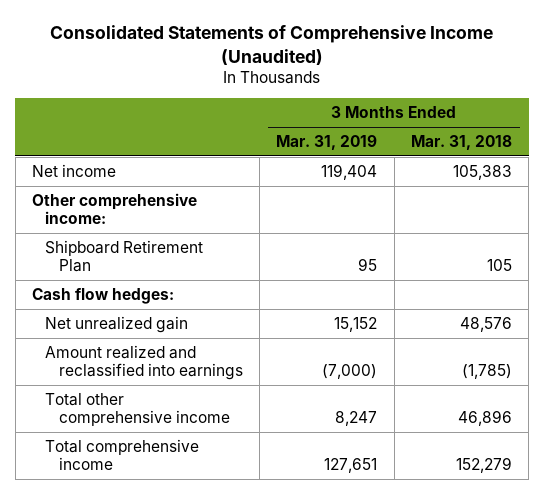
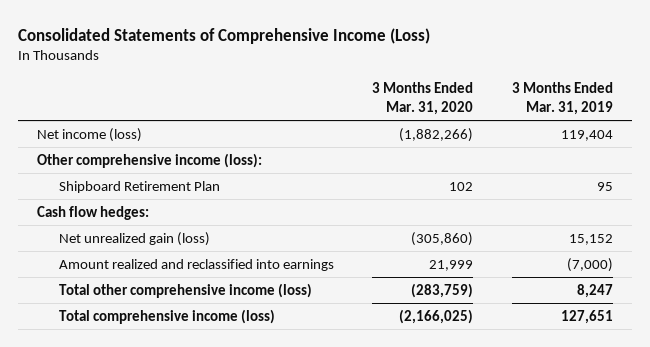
[49,24,493,65] Consolidated Statements of Comprehensive Income (Unaudited) -> [18,27,431,44] Consolidated Statements of Comprehensive Income (Loss)
[410,134,512,150] Mar. 31, 2018 -> none
none -> [372,81,474,115] 3 Months Ended Mar. 31, 2020
[31,163,116,177] Net income -> [37,127,143,142] Net income (loss)
[31,192,197,225] Other comprehensive income: -> [37,152,263,168] Other comprehensive income (loss):
[45,315,189,333] Net unrealized gain -> [58,231,210,246] Net unrealized gain (loss)
[45,392,230,427] Total other comprehensive income -> [58,282,312,298] Total other comprehensive income (loss)
[45,438,200,471] Total comprehensive income -> [58,308,275,324] Total comprehensive income (loss)

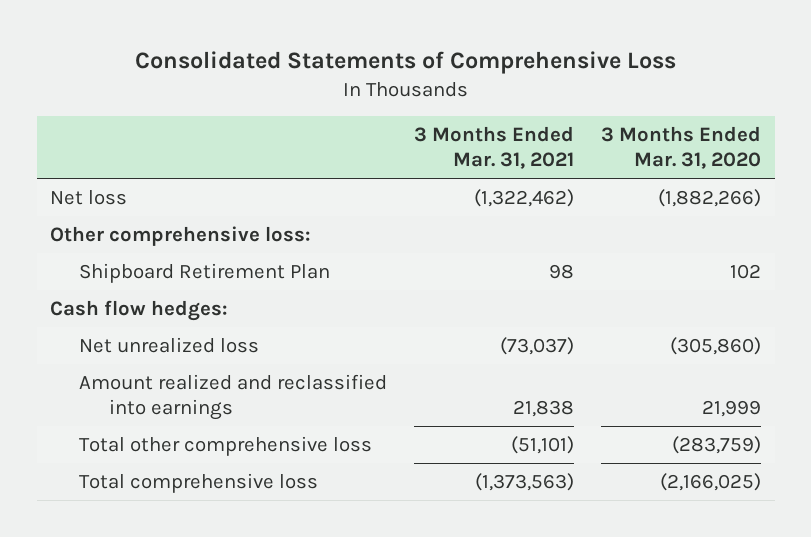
[18,27,431,44] Consolidated Statements of Comprehensive Income (Loss) -> [134,51,676,75] Consolidated Statements of Comprehensive Loss
[511,81,613,115] 3 Months Ended Mar. 31, 2019 -> none
none -> [414,126,575,170] 3 Months Ended Mar. 31, 2021
[37,127,143,142] Net income (loss) -> [49,189,127,205] Net loss
[37,152,263,168] Other comprehensive income (loss): -> [49,225,311,246] Other comprehensive loss:
[58,231,210,246] Net unrealized gain (loss) -> [79,336,260,353] Net unrealized loss
[58,282,312,298] Total other comprehensive income (loss) -> [79,435,373,456] Total other comprehensive loss
[58,308,275,324] Total comprehensive income (loss) -> [79,472,319,493] Total comprehensive loss

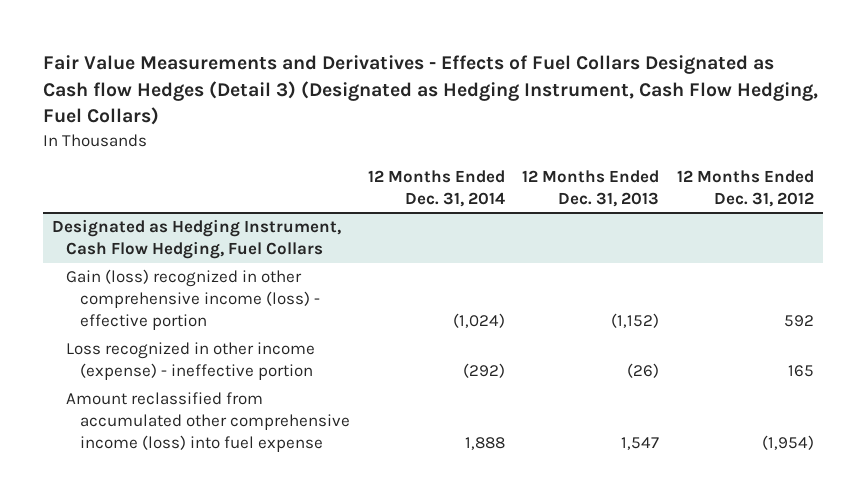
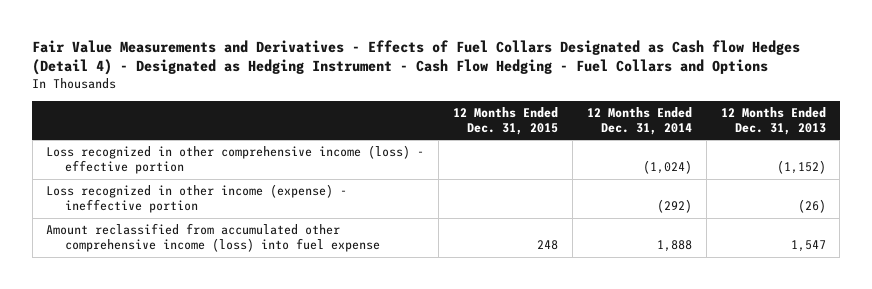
[42,55,818,126] Fair Value Measurements and Derivatives - Effects of Fuel Collars Designated as Cash flow Hedges (Detail 3) (Designated as Hedging Instrument, Cash Flow Hedging, Fuel Collars) -> [32,39,801,76] Fair Value Measurements and Derivatives - Effects of Fuel Collars Designated as Cash flow Hedges (Detail 4) - Designated as Hedging Instrument - Cash Flow Hedging - Fuel Collars and Options
[676,169,814,207] 12 Months Ended Dec. 31, 2012 -> none
none -> [453,106,559,135] 12 Months Ended Dec. 31, 2015
[51,219,341,260] Designated as Hedging Instrument, Cash Flow Hedging, Fuel Collars -> none
[65,269,321,331] Gain (loss) recognized in other comprehensive income (loss) - effective portion -> [46,145,425,175] Loss recognized in other comprehensive income (loss) - effective portion

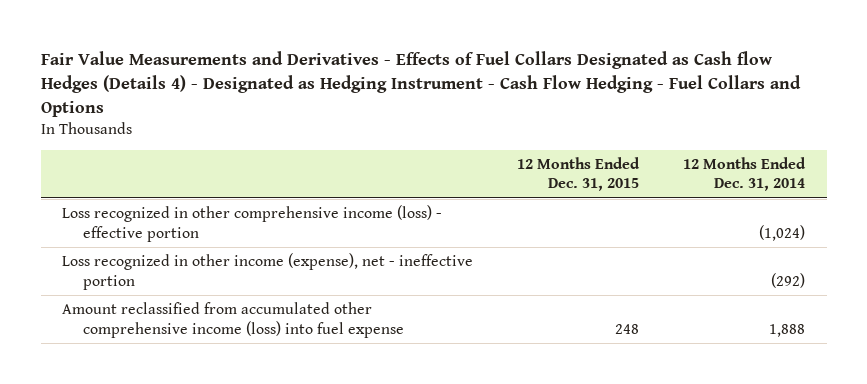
[32,39,801,76] Fair Value Measurements and Derivatives - Effects of Fuel Collars Designated as Cash flow Hedges (Detail 4) - Designated as Hedging Instrument - Cash Flow Hedging - Fuel Collars and Options -> [40,50,801,118] Fair Value Measurements and Derivatives - Effects of Fuel Collars Designated as Cash flow Hedges (Details 4) - Designated as Hedging Instrument - Cash Flow Hedging - Fuel Collars and Options
[720,106,826,135] 12 Months Ended Dec. 31, 2013 -> none
[46,184,348,214] Loss recognized in other income (expense) - ineffective portion -> [62,253,474,290] Loss recognized in other income (expense), net - ineffective portion

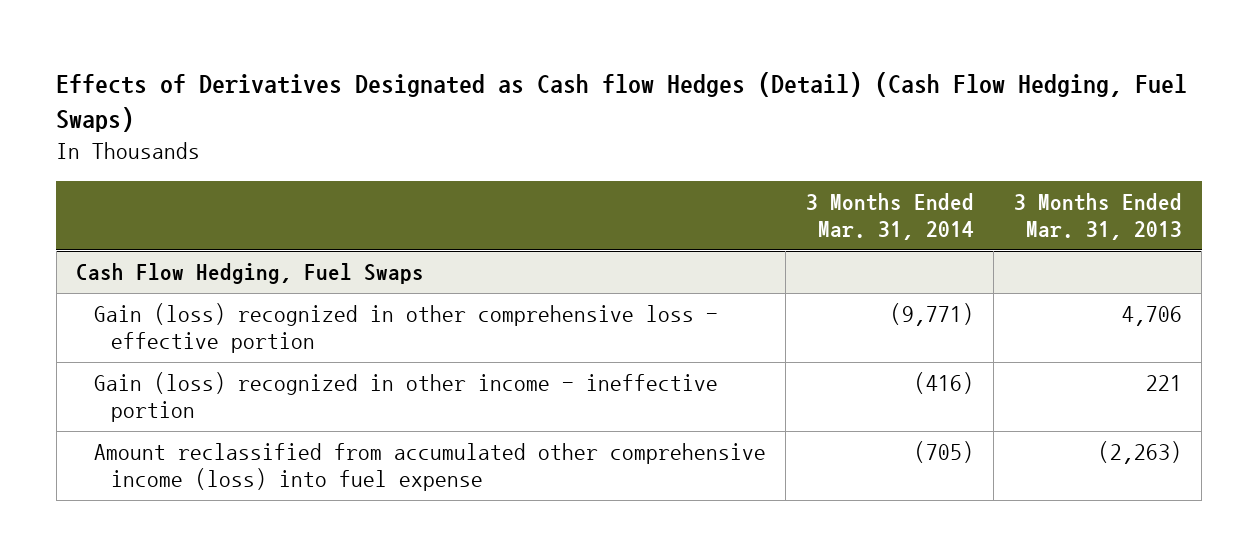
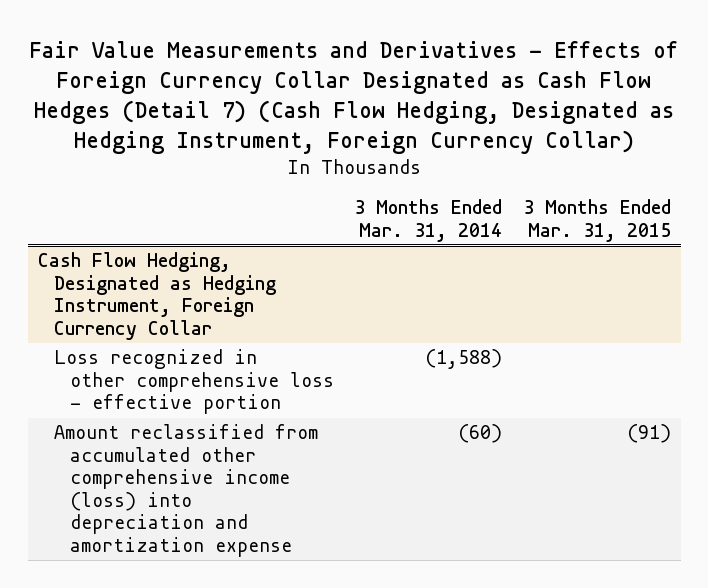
[56,71,1188,133] Effects of Derivatives Designated as Cash flow Hedges (Detail) (Cash Flow Hedging, Fuel Swaps) -> [29,40,679,154] Fair Value Measurements and Derivatives - Effects of Foreign Currency Collar Designated as Cash Flow Hedges (Detail 7) (Cash Flow Hedging, Designated as Hedging Instrument, Foreign Currency Collar)
[1013,193,1182,240] 3 Months Ended Mar. 31, 2013 -> none
none -> [522,199,671,242] 3 Months Ended Mar. 31, 2015
[76,263,425,285] Cash Flow Hedging, Fuel Swaps -> none
[93,372,718,423] Gain (loss) recognized in other income - ineffective portion -> none
none -> [37,252,277,340] Cash Flow Hedging, Designated as Hedging Instrument, Foreign Currency Collar
[93,303,718,354] Gain (loss) recognized in other comprehensive loss - effective portion -> [54,349,335,415] Loss recognized in other comprehensive loss - effective portion
[889,303,974,327] (9,771) -> [425,349,503,370] (1,588)
[93,443,766,492] Amount reclassified from accumulated other comprehensive income (loss) into fuel expense -> [54,424,319,557] Amount reclassified from accumulated other comprehensive income (loss) into depreciation and amortization expense
[913,441,974,464] (705) -> [458,424,503,444] (60)

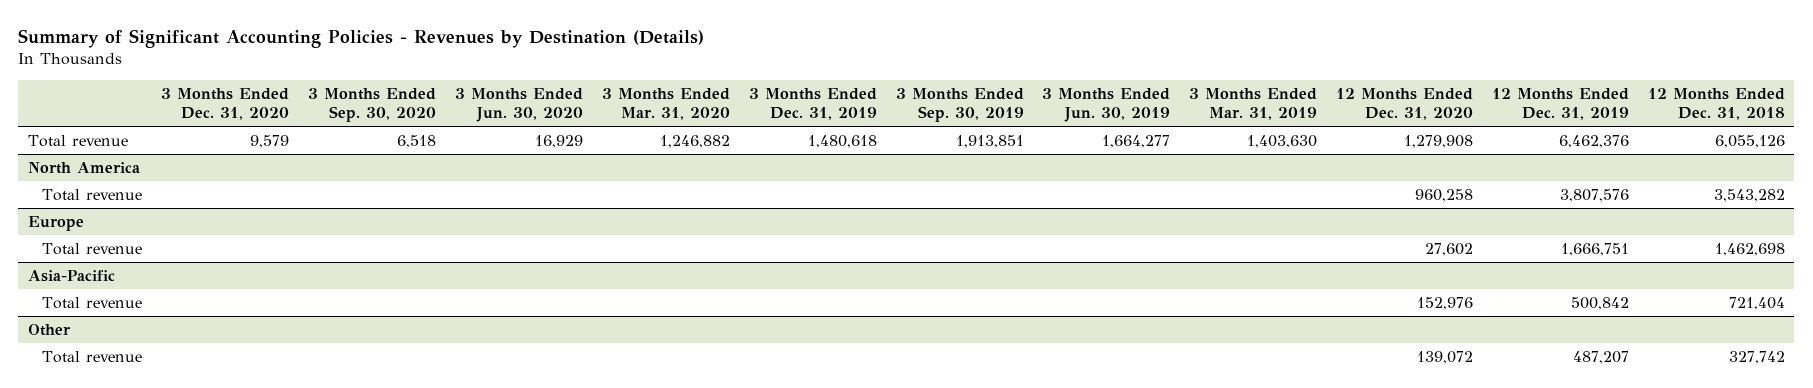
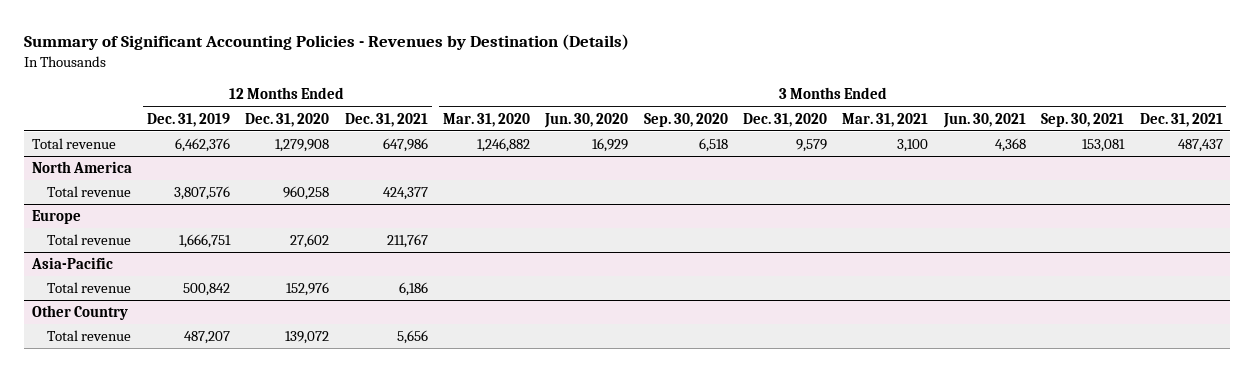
[748,87,877,120] 3 Months Ended Dec. 31, 2019 -> none
[895,87,1024,122] 3 Months Ended Sep. 30, 2019 -> none
[1042,87,1171,122] 3 Months Ended Jun. 30, 2019 -> none
[1189,87,1318,120] 3 Months Ended Mar. 31, 2019 -> none
[1648,87,1786,120] 12 Months Ended Dec. 31, 2018 -> none
none -> [344,112,428,127] Dec. 31, 2021
none -> [842,112,929,127] Mar. 31, 2021
none -> [942,112,1026,128] Jun. 30, 2021
none -> [1041,112,1125,127] Sep. 30, 2021
none -> [1139,112,1223,127] Dec. 31, 2021
[27,324,71,337] Other -> [31,305,128,321] Other Country

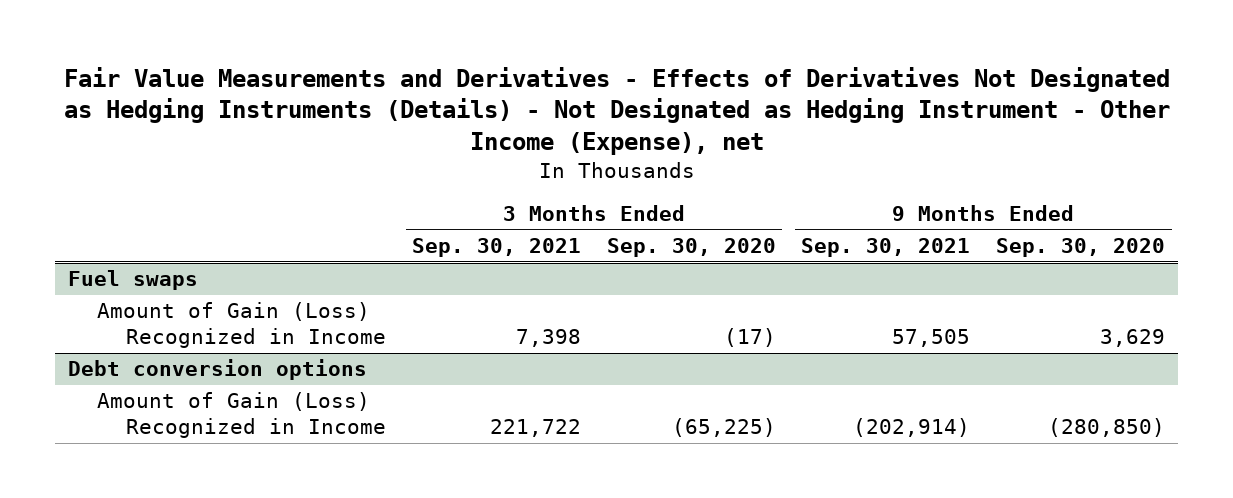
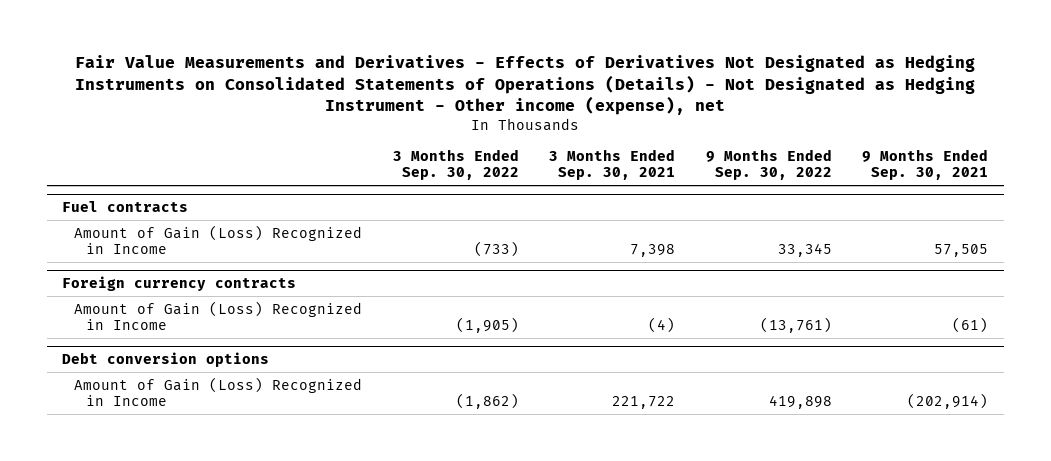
[63,66,1170,156] Fair Value Measurements and Derivatives - Effects of Derivatives Not Designated as Hedging Instruments (Details) - Not Designated as Hedging Instrument - Other Income (Expense), net -> [75,55,976,116] Fair Value Measurements and Derivatives - Effects of Derivatives Not Designated as Hedging Instruments on Consolidated Statements of Operations (Details) - Not Designated as Hedging Instrument - Other income (expense), net
[606,238,776,258] Sep. 30, 2020 -> none
[996,238,1166,258] Sep. 30, 2020 -> none
none -> [392,149,519,181] 3 Months Ended Sep. 30, 2022
none -> [705,149,832,181] 9 Months Ended Sep. 30, 2022
[67,270,198,291] Fuel swaps -> [62,200,189,212] Fuel contracts
none -> [62,275,297,291] Foreign currency contracts
none -> [73,300,362,330] Amount of Gain (Loss) Recognized in Income

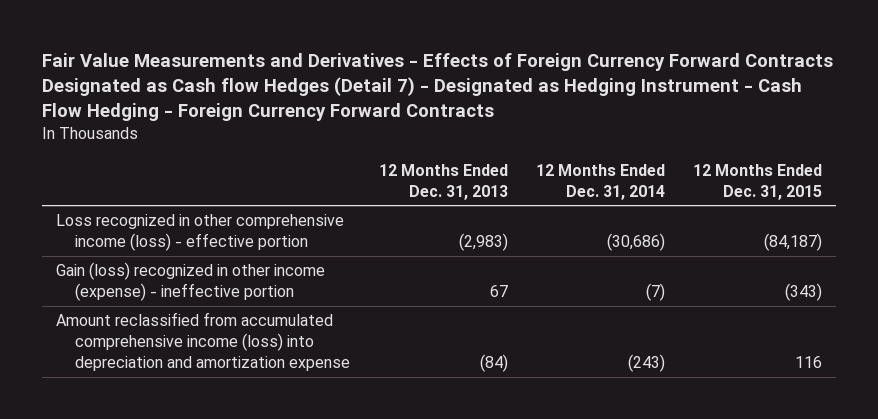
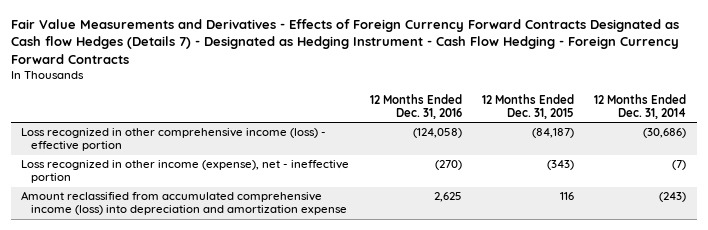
[41,52,833,122] Fair Value Measurements and Derivatives - Effects of Foreign Currency Forward Contracts Designated as Cash flow Hedges (Detail 7) - Designated as Hedging Instrument - Cash Flow Hedging - Foreign Currency Forward Contracts -> [11,18,680,64] Fair Value Measurements and Derivatives - Effects of Foreign Currency Forward Contracts Designated as Cash flow Hedges (Details 7) - Designated as Hedging Instrument - Cash Flow Hedging - Foreign Currency Forward Contracts
[378,163,508,200] 12 Months Ended Dec. 31, 2013 -> none
none -> [369,93,462,119] 12 Months Ended Dec. 31, 2016
[55,262,325,302] Gain (loss) recognized in other income (expense) - ineffective portion -> [21,160,350,184] Loss recognized in other income (expense), net - ineffective portion

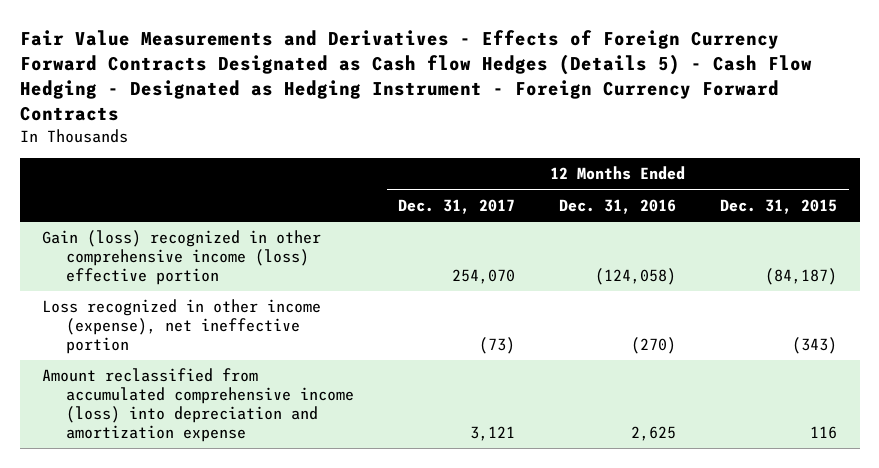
[11,18,680,64] Fair Value Measurements and Derivatives - Effects of Foreign Currency Forward Contracts Designated as Cash flow Hedges (Details 7) - Designated as Hedging Instrument - Cash Flow Hedging - Foreign Currency Forward Contracts -> [19,29,812,121] Fair Value Measurements and Derivatives - Effects of Foreign Currency Forward Contracts Designated as Cash flow Hedges (Details 5) - Cash Flow Hedging - Designated as Hedging Instrument - Foreign Currency Forward Contracts
[594,93,687,119] 12 Months Ended Dec. 31, 2014 -> none
none -> [398,198,516,214] Dec. 31, 2017
[21,128,327,152] Loss recognized in other comprehensive income (loss) - effective portion -> [42,230,322,286] Gain (loss) recognized in other comprehensive income (loss) effective portion
[21,160,350,184] Loss recognized in other income (expense), net - ineffective portion -> [42,299,322,355] Loss recognized in other income (expense), net ineffective portion

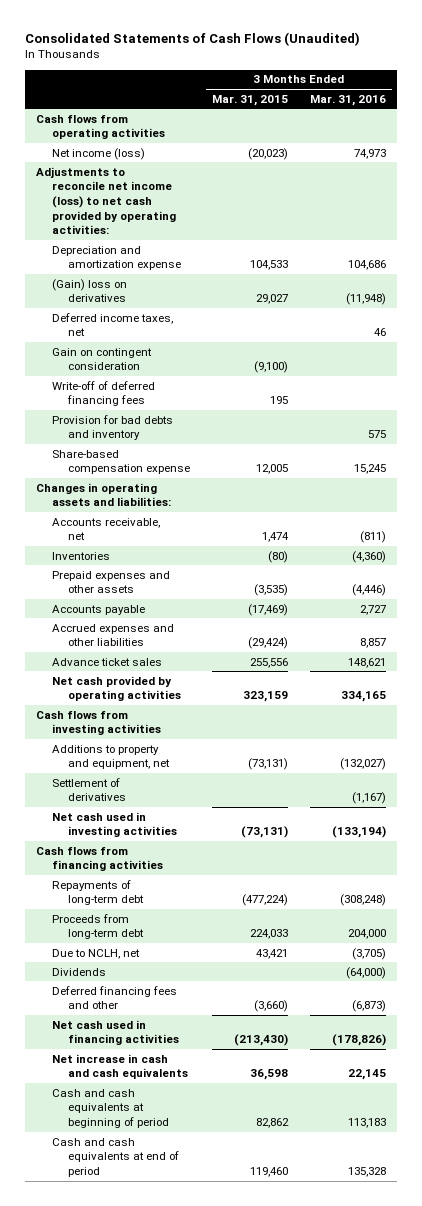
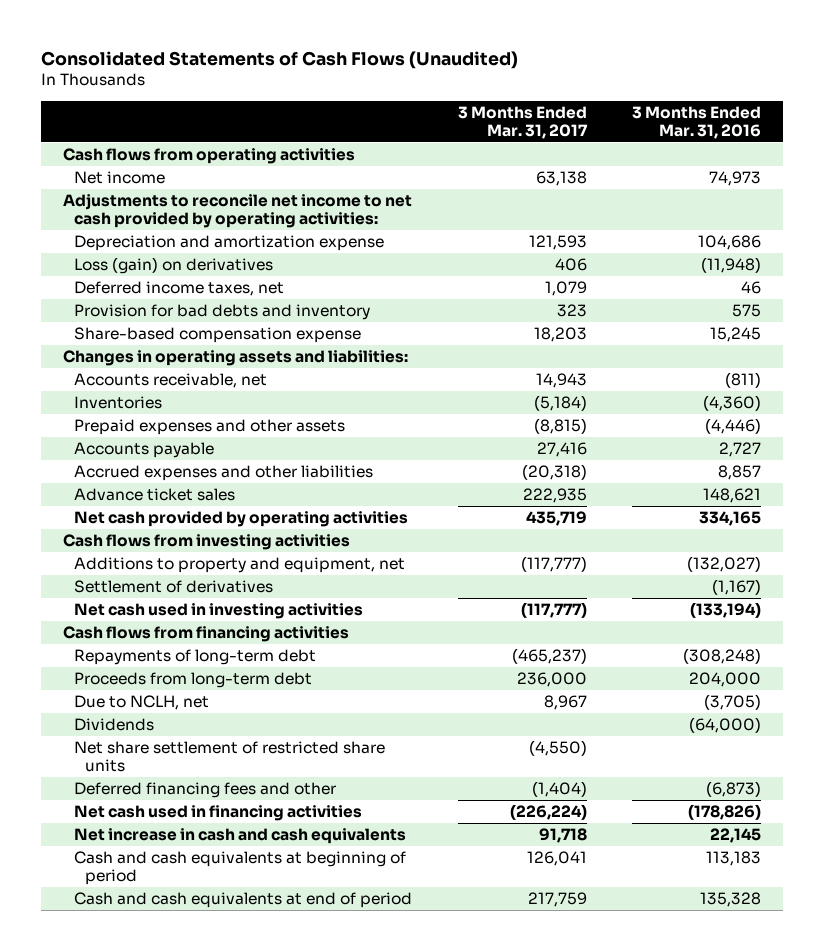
[211,94,288,106] Mar. 31, 2015 -> none
none -> [457,105,588,139] 3 Months Ended Mar. 31, 2017
[52,147,146,160] Net income (loss) -> [74,170,166,184] Net income
[36,166,177,235] Adjustments to reconcile net income (loss) to net cash provided by operating activities: -> [63,193,413,229] Adjustments to reconcile net income to net cash provided by operating activities:
[52,278,128,303] (Gain) loss on derivatives -> [74,256,274,274] Loss (gain) on derivatives
[52,347,153,371] Gain on contingent consideration -> none
[52,380,156,407] Write-off of deferred financing fees -> none
none -> [74,740,386,773] Net share settlement of restricted share units

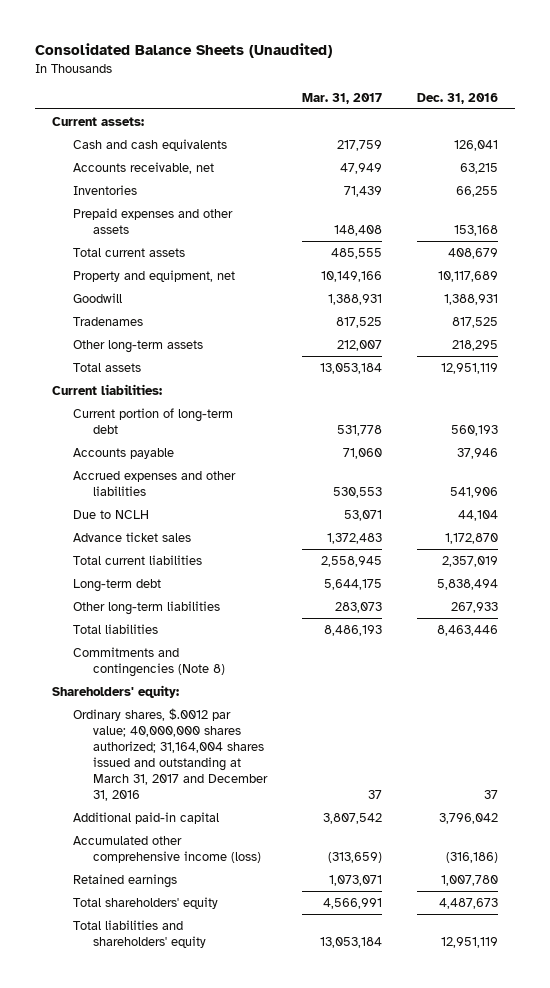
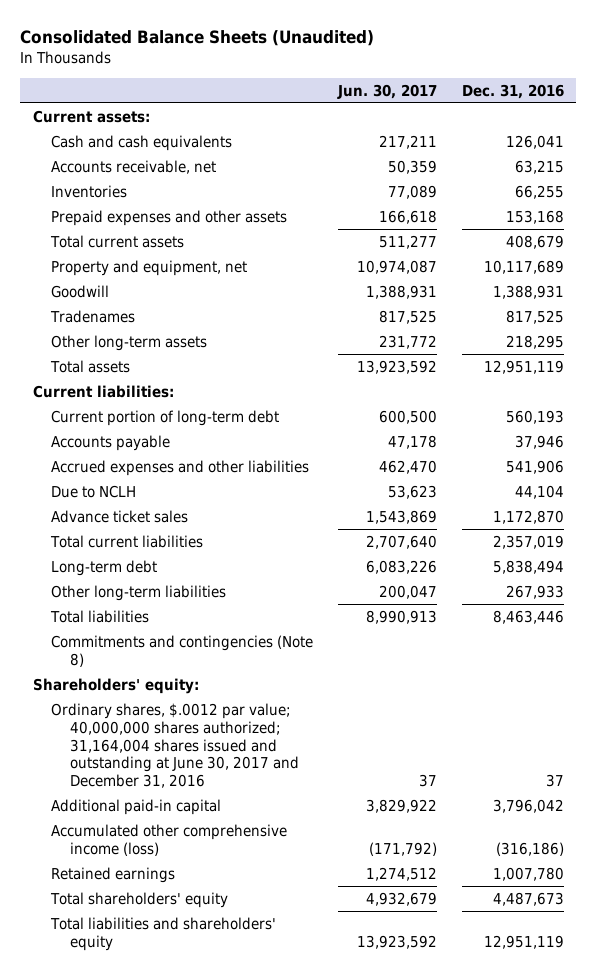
[301,92,382,104] Mar. 31, 2017 -> none
none -> [336,83,437,99] Jun. 30, 2017
[72,708,268,801] Ordinary shares, $.0012 par value; 40,000,000 shares authorized; 31,164,004 shares issued and outstanding at March 31, 2017 and December 31, 2016 -> [51,702,299,789] Ordinary shares, $.0012 par value; 40,000,000 shares authorized; 31,164,004 shares issued and outstanding at June 30, 2017 and December 31, 2016

